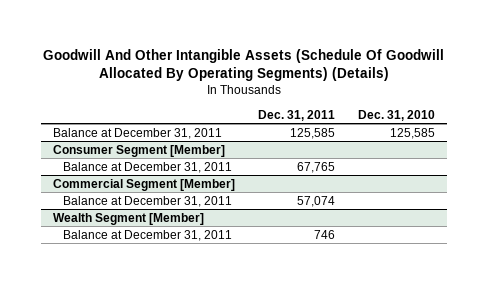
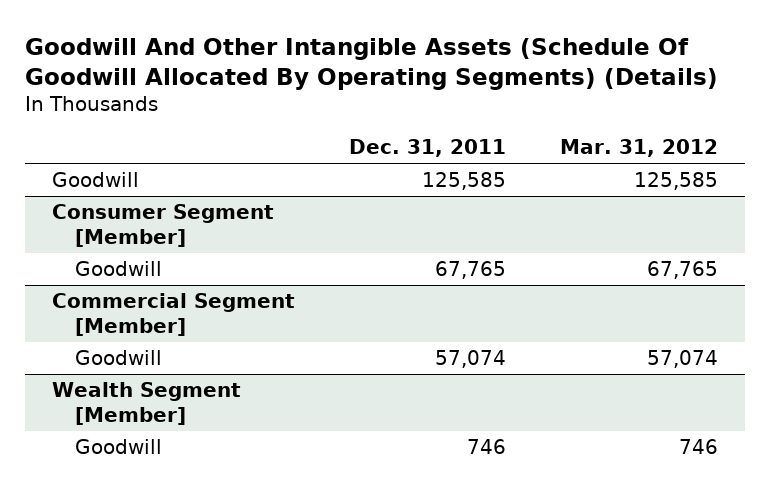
[358,109,436,121] Dec. 31, 2010 -> none
none -> [559,139,718,158] Mar. 31, 2012
[52,127,222,139] Balance at December 31, 2011 -> [51,172,139,188] Goodwill
[63,161,233,173] Balance at December 31, 2011 -> [74,261,162,277] Goodwill
[63,195,233,207] Balance at December 31, 2011 -> [74,350,162,366] Goodwill
[63,229,233,241] Balance at December 31, 2011 -> [74,439,162,455] Goodwill

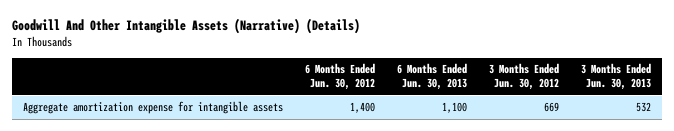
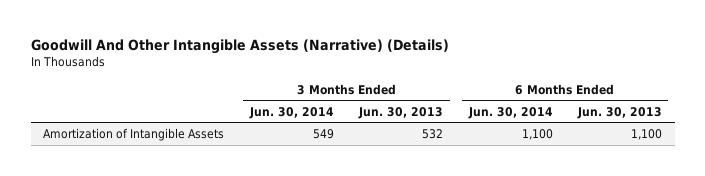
[305,62,376,91] 6 Months Ended Jun. 30, 2012 -> none
[489,62,560,91] 3 Months Ended Jun. 30, 2012 -> none
none -> [248,106,334,119] Jun. 30, 2014
none -> [467,106,553,119] Jun. 30, 2014
[23,101,284,115] Aggregate amortization expense for intangible assets -> [43,128,225,142] Amortization of Intangible Assets

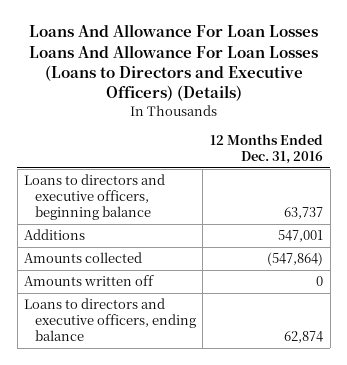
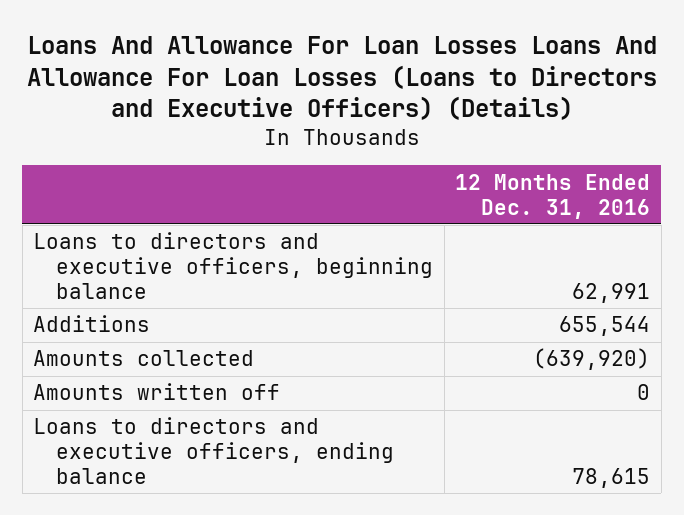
[284,207,324,220] 63,737 -> [572,282,651,303] 62,991
[278,230,324,243] 547,001 -> [559,316,651,337] 655,544
[267,252,324,267] (547,864) -> [533,348,651,371] (639,920)
[284,331,324,344] 62,874 -> [572,467,651,488] 78,615

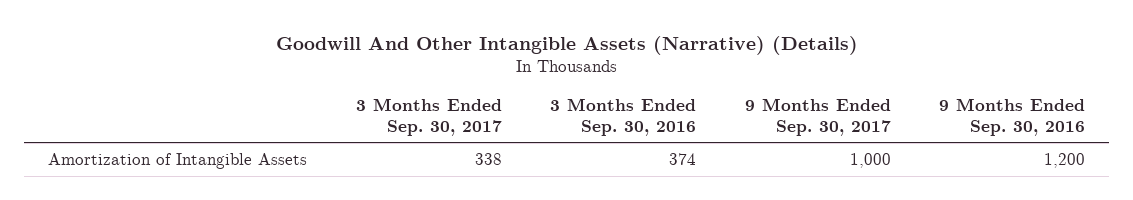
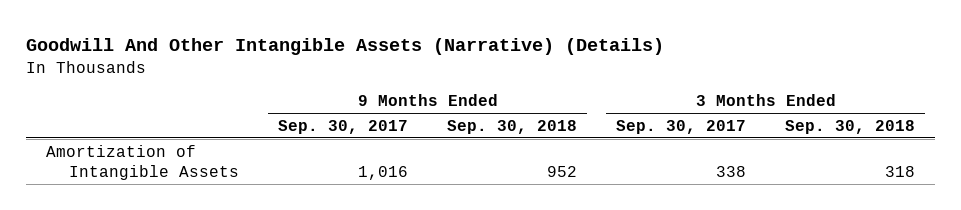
[550,97,697,136] 3 Months Ended Sep. 30, 2016 -> none
[939,97,1086,136] 9 Months Ended Sep. 30, 2016 -> none
none -> [447,119,578,134] Sep. 30, 2018
none -> [785,119,916,134] Sep. 30, 2018
[849,153,891,169] 1,000 -> [357,165,408,180] 1,016

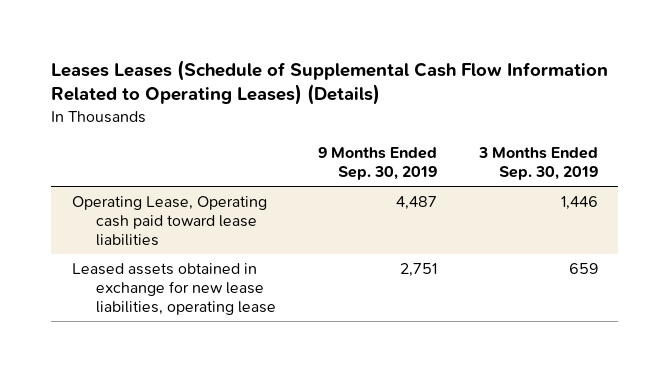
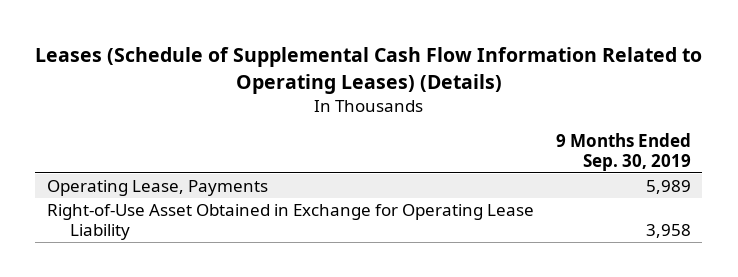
[50,59,608,106] Leases Leases (Schedule of Supplemental Cash Flow Information Related to Operating Leases) (Details) -> [34,46,702,94] Leases (Schedule of Supplemental Cash Flow Information Related to Operating Leases) (Details)
[477,147,598,181] 3 Months Ended Sep. 30, 2019 -> none
[71,195,267,247] Operating Lease, Operating cash paid toward lease liabilities -> [46,180,268,197] Operating Lease, Payments
[396,195,438,210] 4,487 -> [646,180,692,195] 5,989
[71,262,277,316] Leased assets obtained in exchange for new lease liabilities, operating lease -> [46,204,534,241] Right-of-Use Asset Obtained in Exchange for Operating Lease Liability
[400,262,438,277] 2,751 -> [646,224,692,239] 3,958

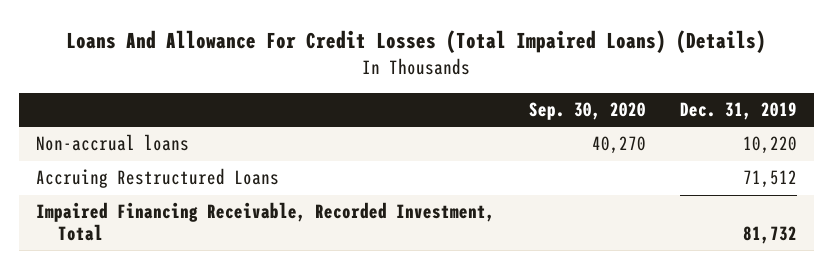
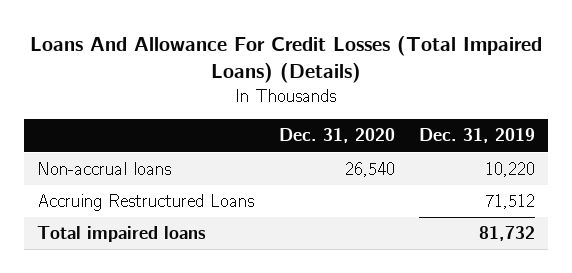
[528,102,646,121] Sep. 30, 2020 -> none
none -> [278,128,395,144] Dec. 31, 2020
[35,202,495,242] Impaired Financing Receivable, Recorded Investment, Total -> [36,226,206,243] Total impaired loans

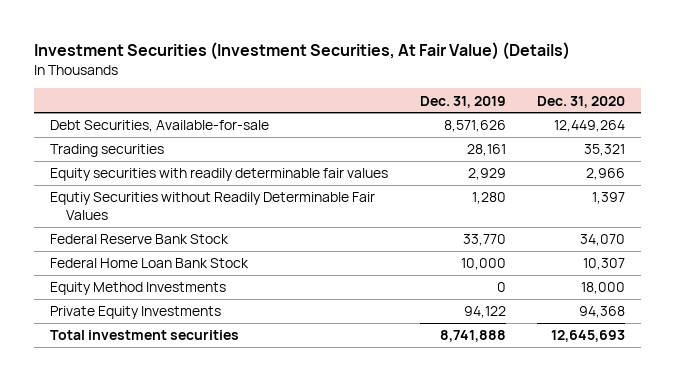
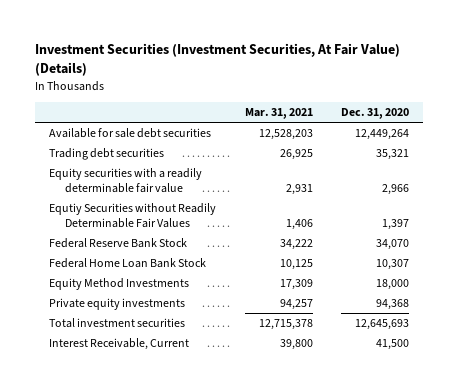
[419,95,506,108] Dec. 31, 2019 -> none
none -> [244,108,313,120] Mar. 31, 2021
[50,120,270,133] Debt Securities, Available-for-sale -> [49,128,212,139] Available for sale debt securities
[50,144,165,158] Trading securities -> [49,148,165,161] Trading debt securities
[50,168,389,182] Equity securities with readily determinable fair values -> [49,168,203,194] Equity securities with a readily determinable fair value
[50,306,222,320] Private Equity Investments -> [49,298,186,311] Private equity investments
none -> [49,338,190,351] Interest Receivable, Current

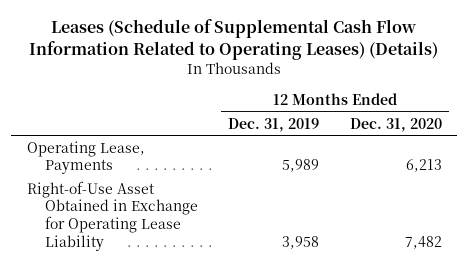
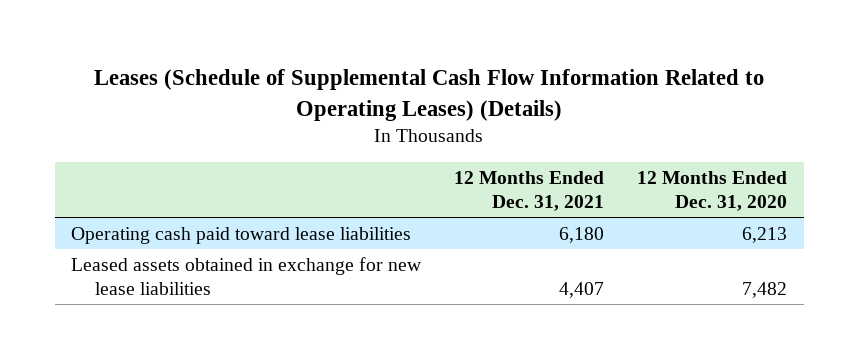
[228,117,320,132] Dec. 31, 2019 -> none
none -> [454,170,605,212] 12 Months Ended Dec. 31, 2021
[26,140,145,175] Operating Lease, Payments -> [71,226,412,244] Operating cash paid toward lease liabilities
[26,180,198,251] Right-of-Use Asset Obtained in Exchange for Operating Lease Liability -> [71,256,422,296] Leased assets obtained in exchange for new lease liabilities

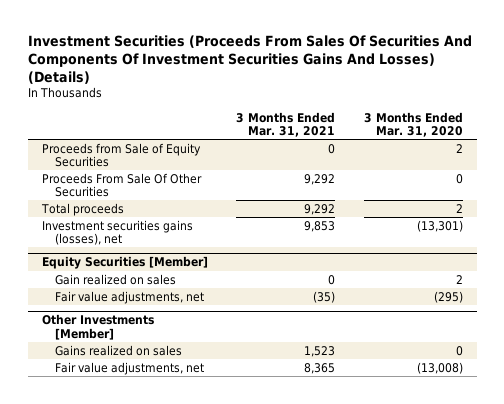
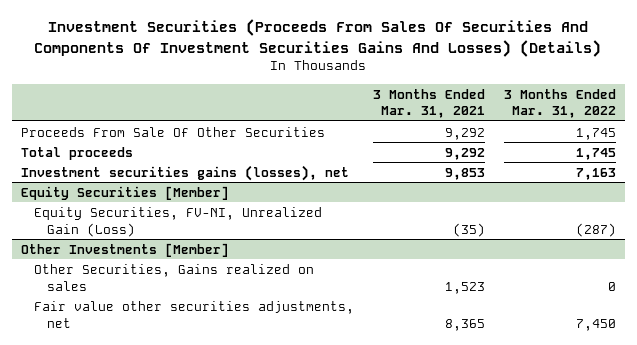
[363,111,463,138] 3 Months Ended Mar. 31, 2020 -> none
none -> [503,88,616,119] 3 Months Ended Mar. 31, 2022
[41,142,201,168] Proceeds from Sale of Equity Securities -> none
[54,273,176,285] Gain realized on sales -> none
[54,290,204,304] Fair value adjustments, net -> [33,206,322,237] Equity Securities, FV-NI, Unrealized Gain (Loss)
[54,344,182,356] Gains realized on sales -> [33,263,314,291] Other Securities, Gains realized on sales
[54,361,204,375] Fair value adjustments, net -> [33,300,354,328] Fair value other securities adjustments, net

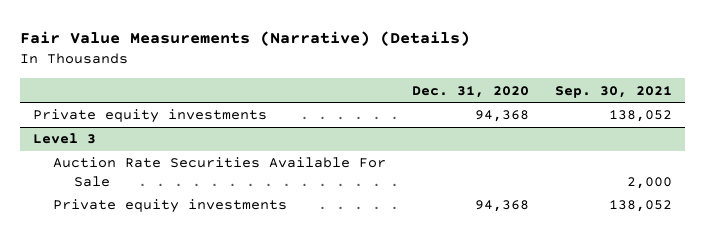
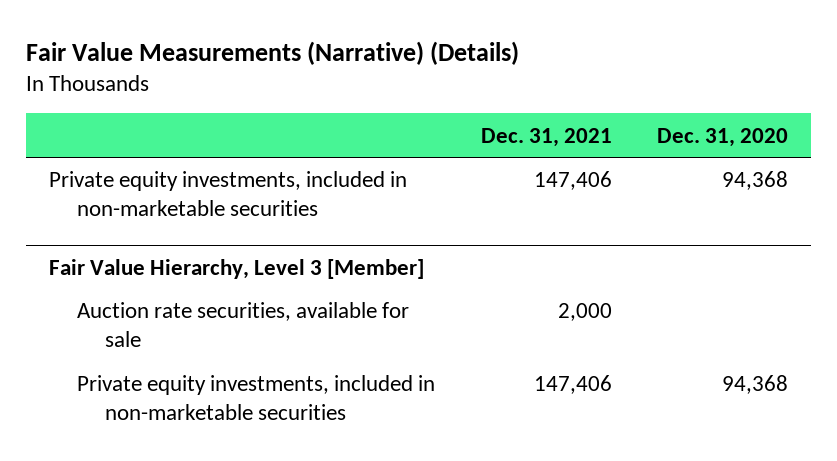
[555,85,673,98] Sep. 30, 2021 -> none
none -> [480,127,612,147] Dec. 31, 2021
[32,109,267,124] Private equity investments -> [48,171,407,217] Private equity investments, included in non-marketable securities
[32,133,96,145] Level 3 -> [48,258,424,279] Fair Value Hierarchy, Level 3 [Member]
[53,157,387,187] Auction Rate Securities Available For Sale -> [76,302,409,348] Auction rate securities, available for sale
[53,199,288,214] Private equity investments -> [76,375,435,421] Private equity investments, included in non-marketable securities

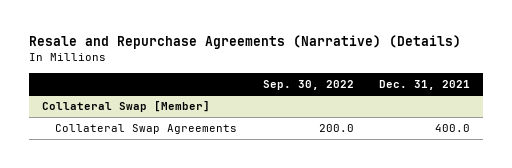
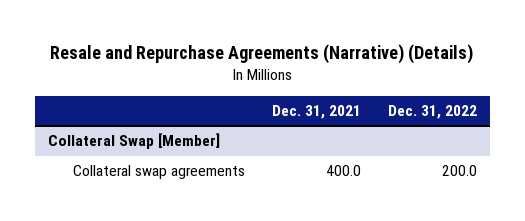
[262,79,354,90] Sep. 30, 2022 -> none
none -> [387,105,477,120] Dec. 31, 2022
[54,123,237,134] Collateral Swap Agreements -> [72,165,245,180] Collateral swap agreements

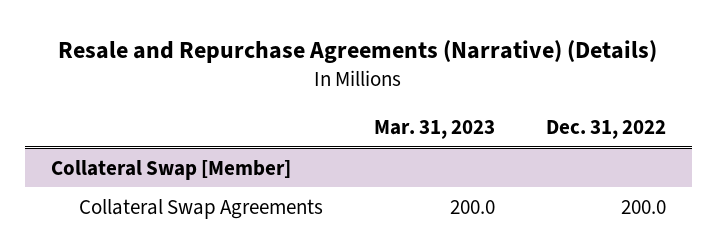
[271,105,361,120] Dec. 31, 2021 -> none
none -> [373,119,495,139] Mar. 31, 2023
[72,165,245,180] Collateral swap agreements -> [78,198,323,219] Collateral Swap Agreements

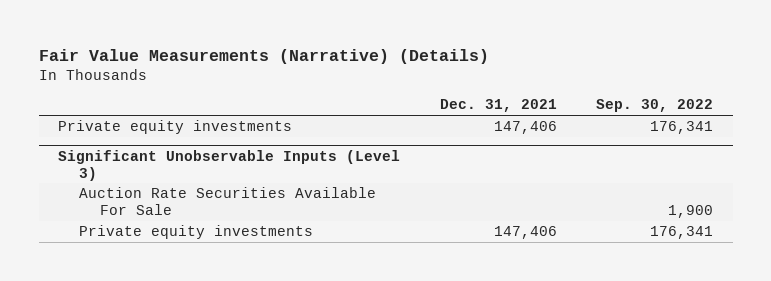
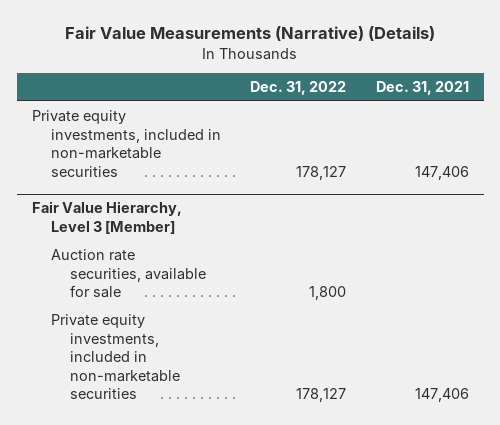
[595,99,713,113] Sep. 30, 2022 -> none
none -> [250,81,347,96] Dec. 31, 2022
[58,120,293,135] Private equity investments -> [31,110,221,177] Private equity investments, included in non-marketable securities
[58,149,401,181] Significant Unobservable Inputs (Level 3) -> [31,201,182,234] Fair Value Hierarchy, Level 3 [Member]
[78,187,376,216] Auction Rate Securities Available For Sale -> [50,249,206,299] Auction rate securities, available for sale
[78,225,313,240] Private equity investments -> [50,314,180,400] Private equity investments, included in non-marketable securities

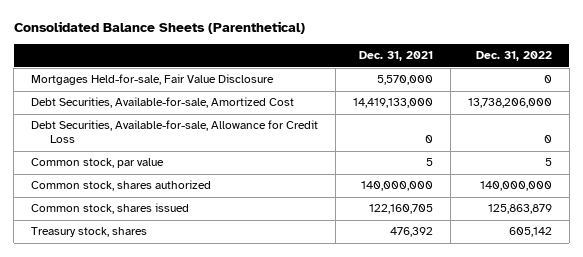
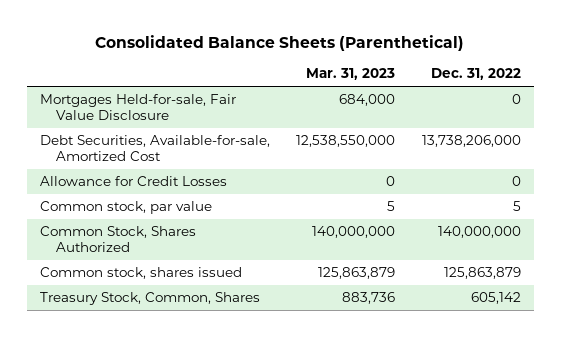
[359,51,434,62] Dec. 31, 2021 -> none
none -> [306,68,396,81] Mar. 31, 2023
[31,120,319,144] Debt Securities, Available-for-sale, Allowance for Credit Loss -> [39,176,227,187] Allowance for Credit Losses
[31,180,212,192] Common stock, shares authorized -> [39,226,196,253] Common Stock, Shares Authorized
[31,227,148,238] Treasury stock, shares -> [39,292,260,306] Treasury Stock, Common, Shares

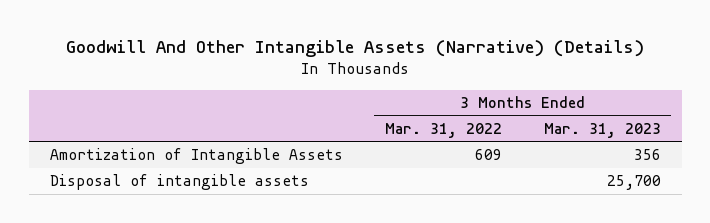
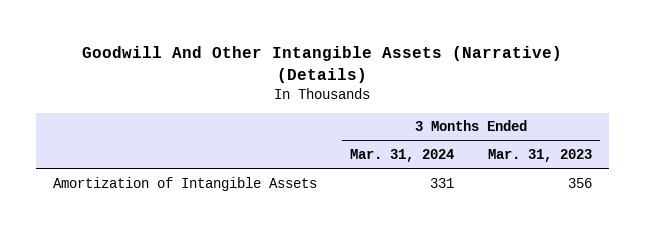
[384,122,502,138] Mar. 31, 2022 -> none
none -> [350,149,455,163] Mar. 31, 2024
[49,174,309,191] Disposal of intangible assets -> none

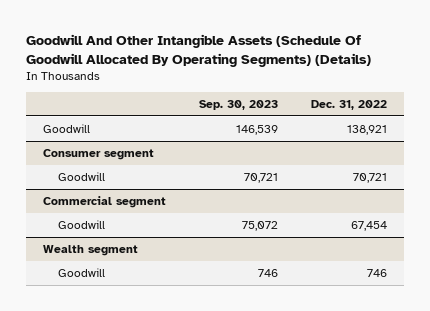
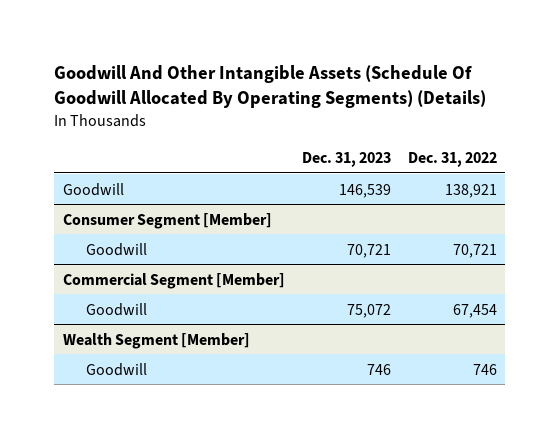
[198,99,278,110] Sep. 30, 2023 -> none
none -> [301,151,391,167] Dec. 31, 2023
[42,148,154,160] Consumer segment -> [62,212,272,229] Consumer Segment [Member]
[42,195,166,208] Commercial segment -> [62,272,285,289] Commercial Segment [Member]
[42,244,138,256] Wealth segment -> [62,332,250,349] Wealth Segment [Member]

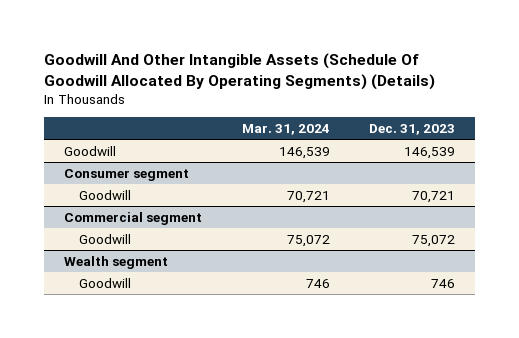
[407,151,497,167] Dec. 31, 2022 -> none
none -> [241,124,330,136] Mar. 31, 2024
[62,212,272,229] Consumer Segment [Member] -> [63,168,189,181] Consumer segment
[62,272,285,289] Commercial Segment [Member] -> [63,211,202,225] Commercial segment
[62,332,250,349] Wealth Segment [Member] -> [63,255,168,269] Wealth segment

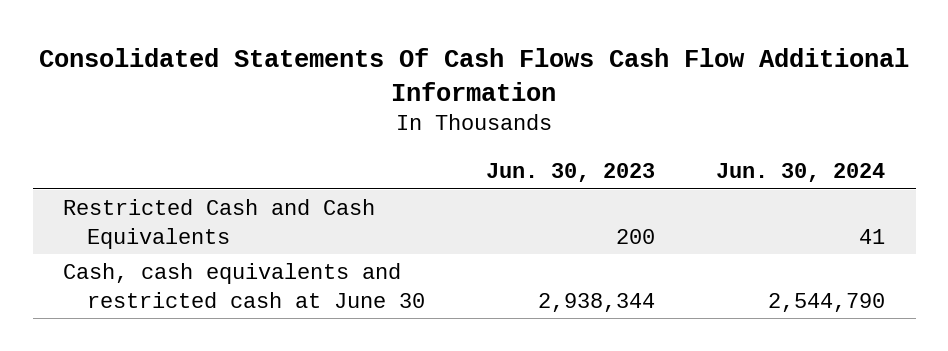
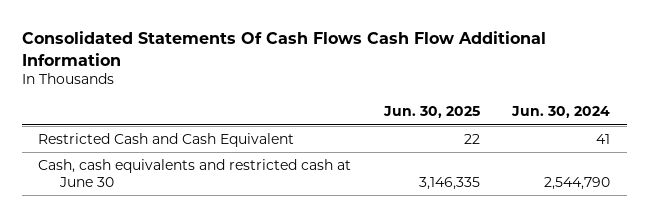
[485,162,655,182] Jun. 30, 2023 -> none
none -> [382,106,480,119] Jun. 30, 2025
[63,199,376,249] Restricted Cash and Cash Equivalents -> [38,133,295,148] Restricted Cash and Cash Equivalent

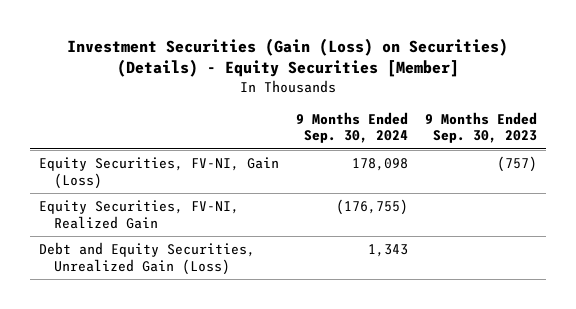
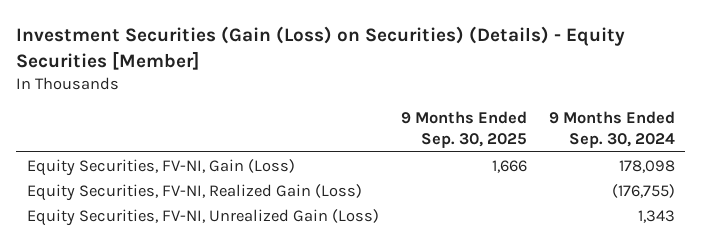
[425,111,538,144] 9 Months Ended Sep. 30, 2023 -> none
none -> [400,111,527,149] 9 Months Ended Sep. 30, 2025
[38,200,239,229] Equity Securities, FV-NI, Realized Gain -> [26,183,362,201] Equity Securities, FV-NI, Realized Gain (Loss)
[38,242,255,275] Debt and Equity Securities, Unrealized Gain (Loss) -> [26,208,379,226] Equity Securities, FV-NI, Unrealized Gain (Loss)

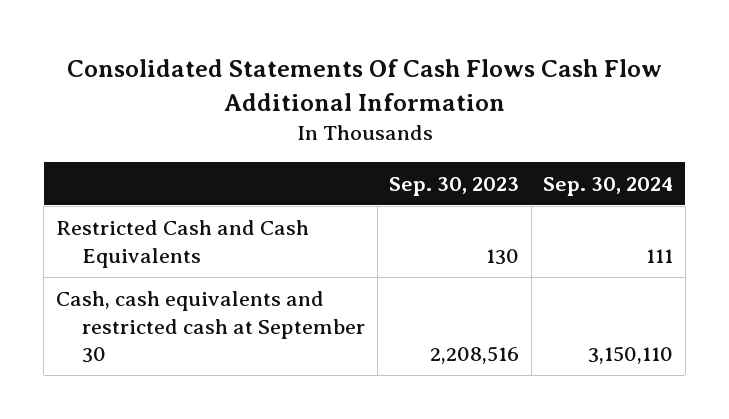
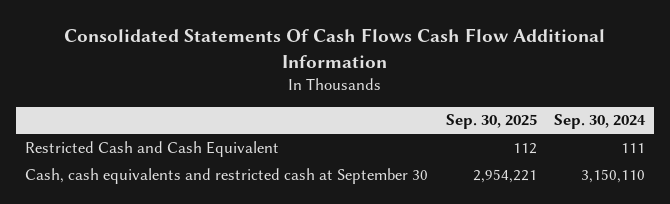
[389,176,520,196] Sep. 30, 2023 -> none
none -> [445,114,537,130] Sep. 30, 2025
[55,219,309,268] Restricted Cash and Cash Equivalents -> [24,140,279,157] Restricted Cash and Cash Equivalent

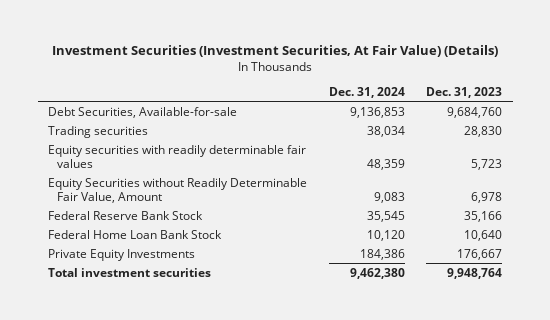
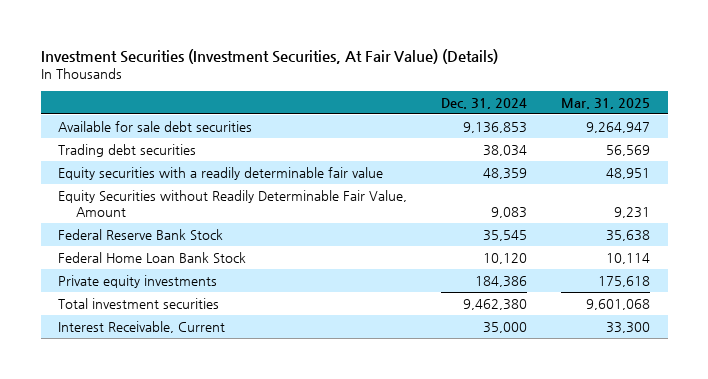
[426,86,503,98] Dec. 31, 2023 -> none
none -> [561,97,651,109] Mar. 31, 2025
[48,106,238,118] Debt Securities, Available-for-sale -> [57,120,252,132] Available for sale debt securities
[48,125,149,138] Trading securities -> [57,143,196,157] Trading debt securities
[48,144,307,168] Equity securities with readily determinable fair values -> [57,166,383,180] Equity securities with a readily determinable fair value
[48,248,196,261] Private Equity Investments -> [57,274,217,288] Private equity investments
none -> [57,320,225,333] Interest Receivable, Current

